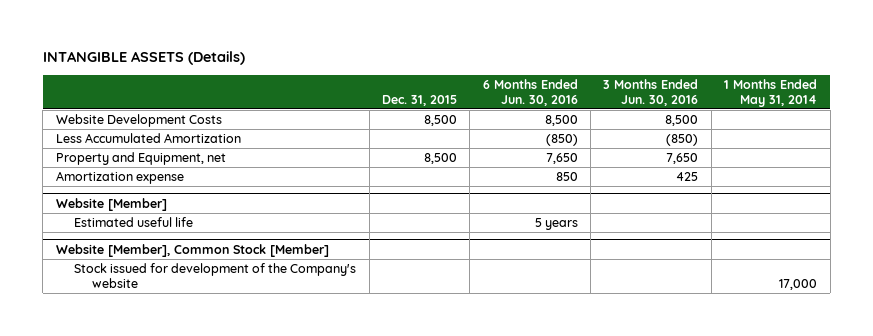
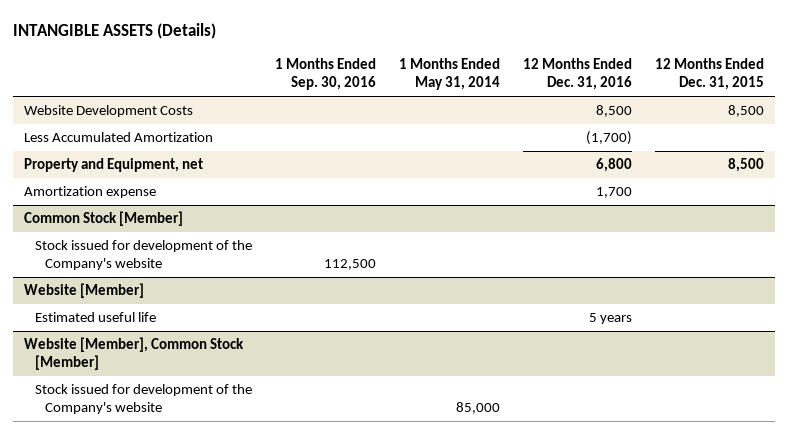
[381,94,457,106] Dec. 31, 2015 -> none
[482,78,578,106] 6 Months Ended Jun. 30, 2016 -> none
[603,78,699,106] 3 Months Ended Jun. 30, 2016 -> none
none -> [274,58,376,91] 1 Months Ended Sep. 30, 2016
none -> [522,58,632,91] 12 Months Ended Dec. 31, 2016
none -> [654,58,764,91] 12 Months Ended Dec. 31, 2015
none -> [24,211,184,227] Common Stock [Member]
none -> [34,240,252,271] Stock issued for development of the Company's website
[779,279,818,291] 17,000 -> [455,402,500,415] 85,000

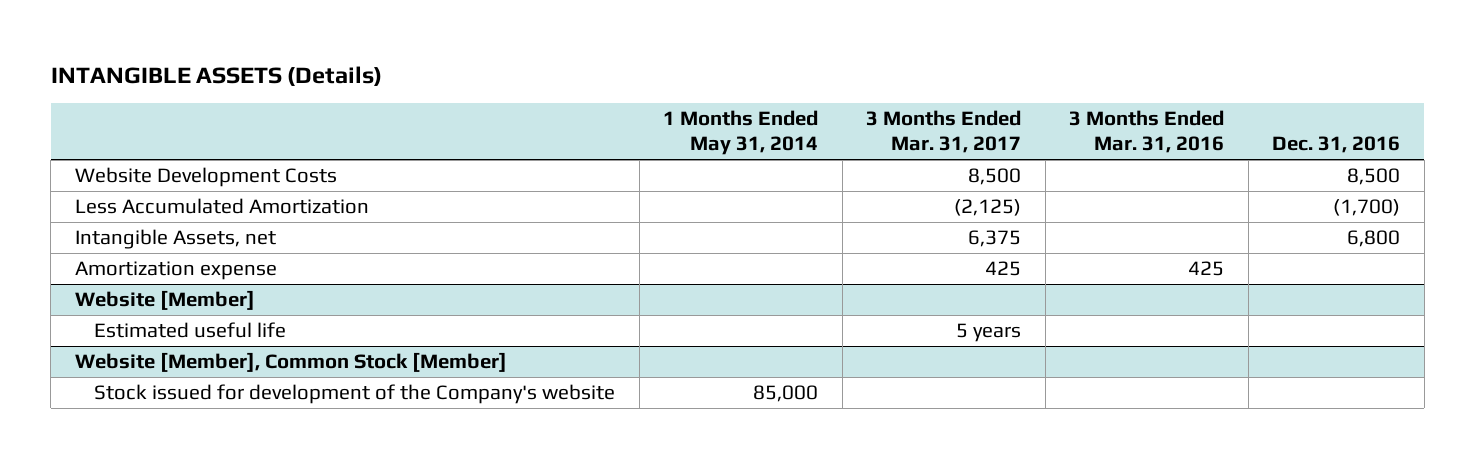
[274,58,376,91] 1 Months Ended Sep. 30, 2016 -> none
[522,58,632,91] 12 Months Ended Dec. 31, 2016 -> none
[654,58,764,91] 12 Months Ended Dec. 31, 2015 -> none
none -> [866,109,1022,154] 3 Months Ended Mar. 31, 2017
none -> [1069,109,1225,154] 3 Months Ended Mar. 31, 2016
none -> [1272,136,1401,154] Dec. 31, 2016
[24,158,204,173] Property and Equipment, net -> [74,228,276,249] Intangible Assets, net
[24,211,184,227] Common Stock [Member] -> none
[34,240,252,271] Stock issued for development of the Company's website -> none

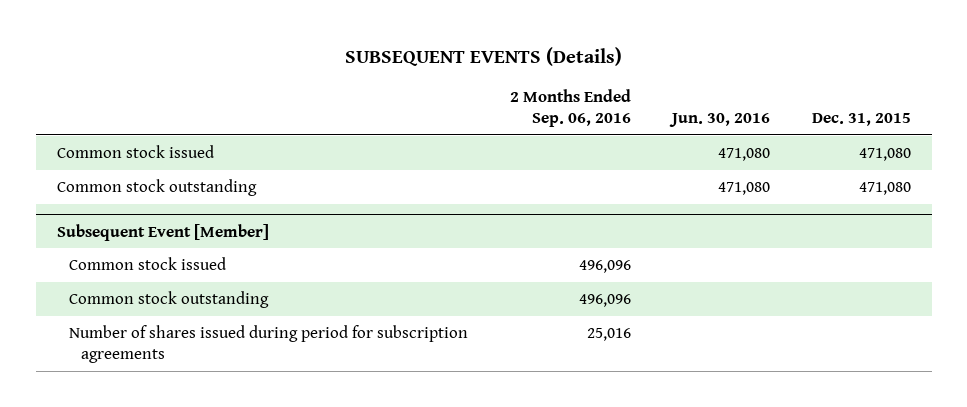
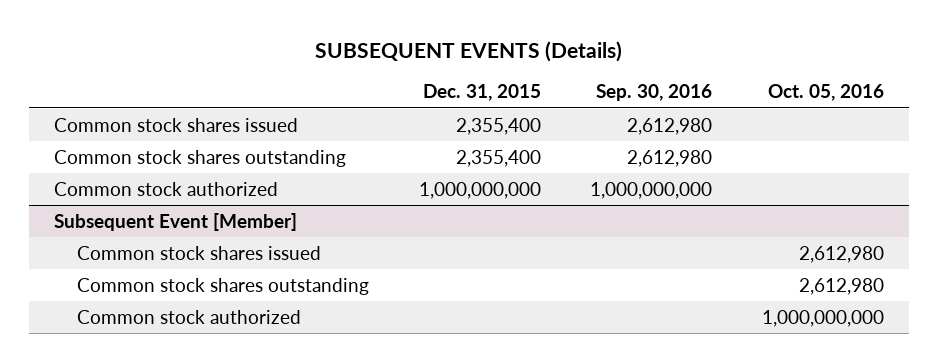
[509,88,631,128] 2 Months Ended Sep. 06, 2016 -> none
[669,113,771,128] Jun. 30, 2016 -> none
none -> [596,84,713,102] Sep. 30, 2016
none -> [768,84,885,102] Oct. 05, 2016
[56,145,214,159] Common stock issued -> [54,117,299,132] Common stock shares issued
[858,148,911,162] 471,080 -> [455,117,541,135] 2,355,400
[56,179,257,197] Common stock outstanding -> [54,149,347,167] Common stock shares outstanding
[858,182,911,196] 471,080 -> [455,149,541,167] 2,355,400
none -> [54,181,279,196] Common stock authorized
[68,325,468,364] Number of shares issued during period for subscription agreements -> none
[68,257,226,271] Common stock issued -> [77,245,322,260] Common stock shares issued
[68,291,269,309] Common stock outstanding -> [77,277,370,295] Common stock shares outstanding
none -> [77,309,302,324] Common stock authorized

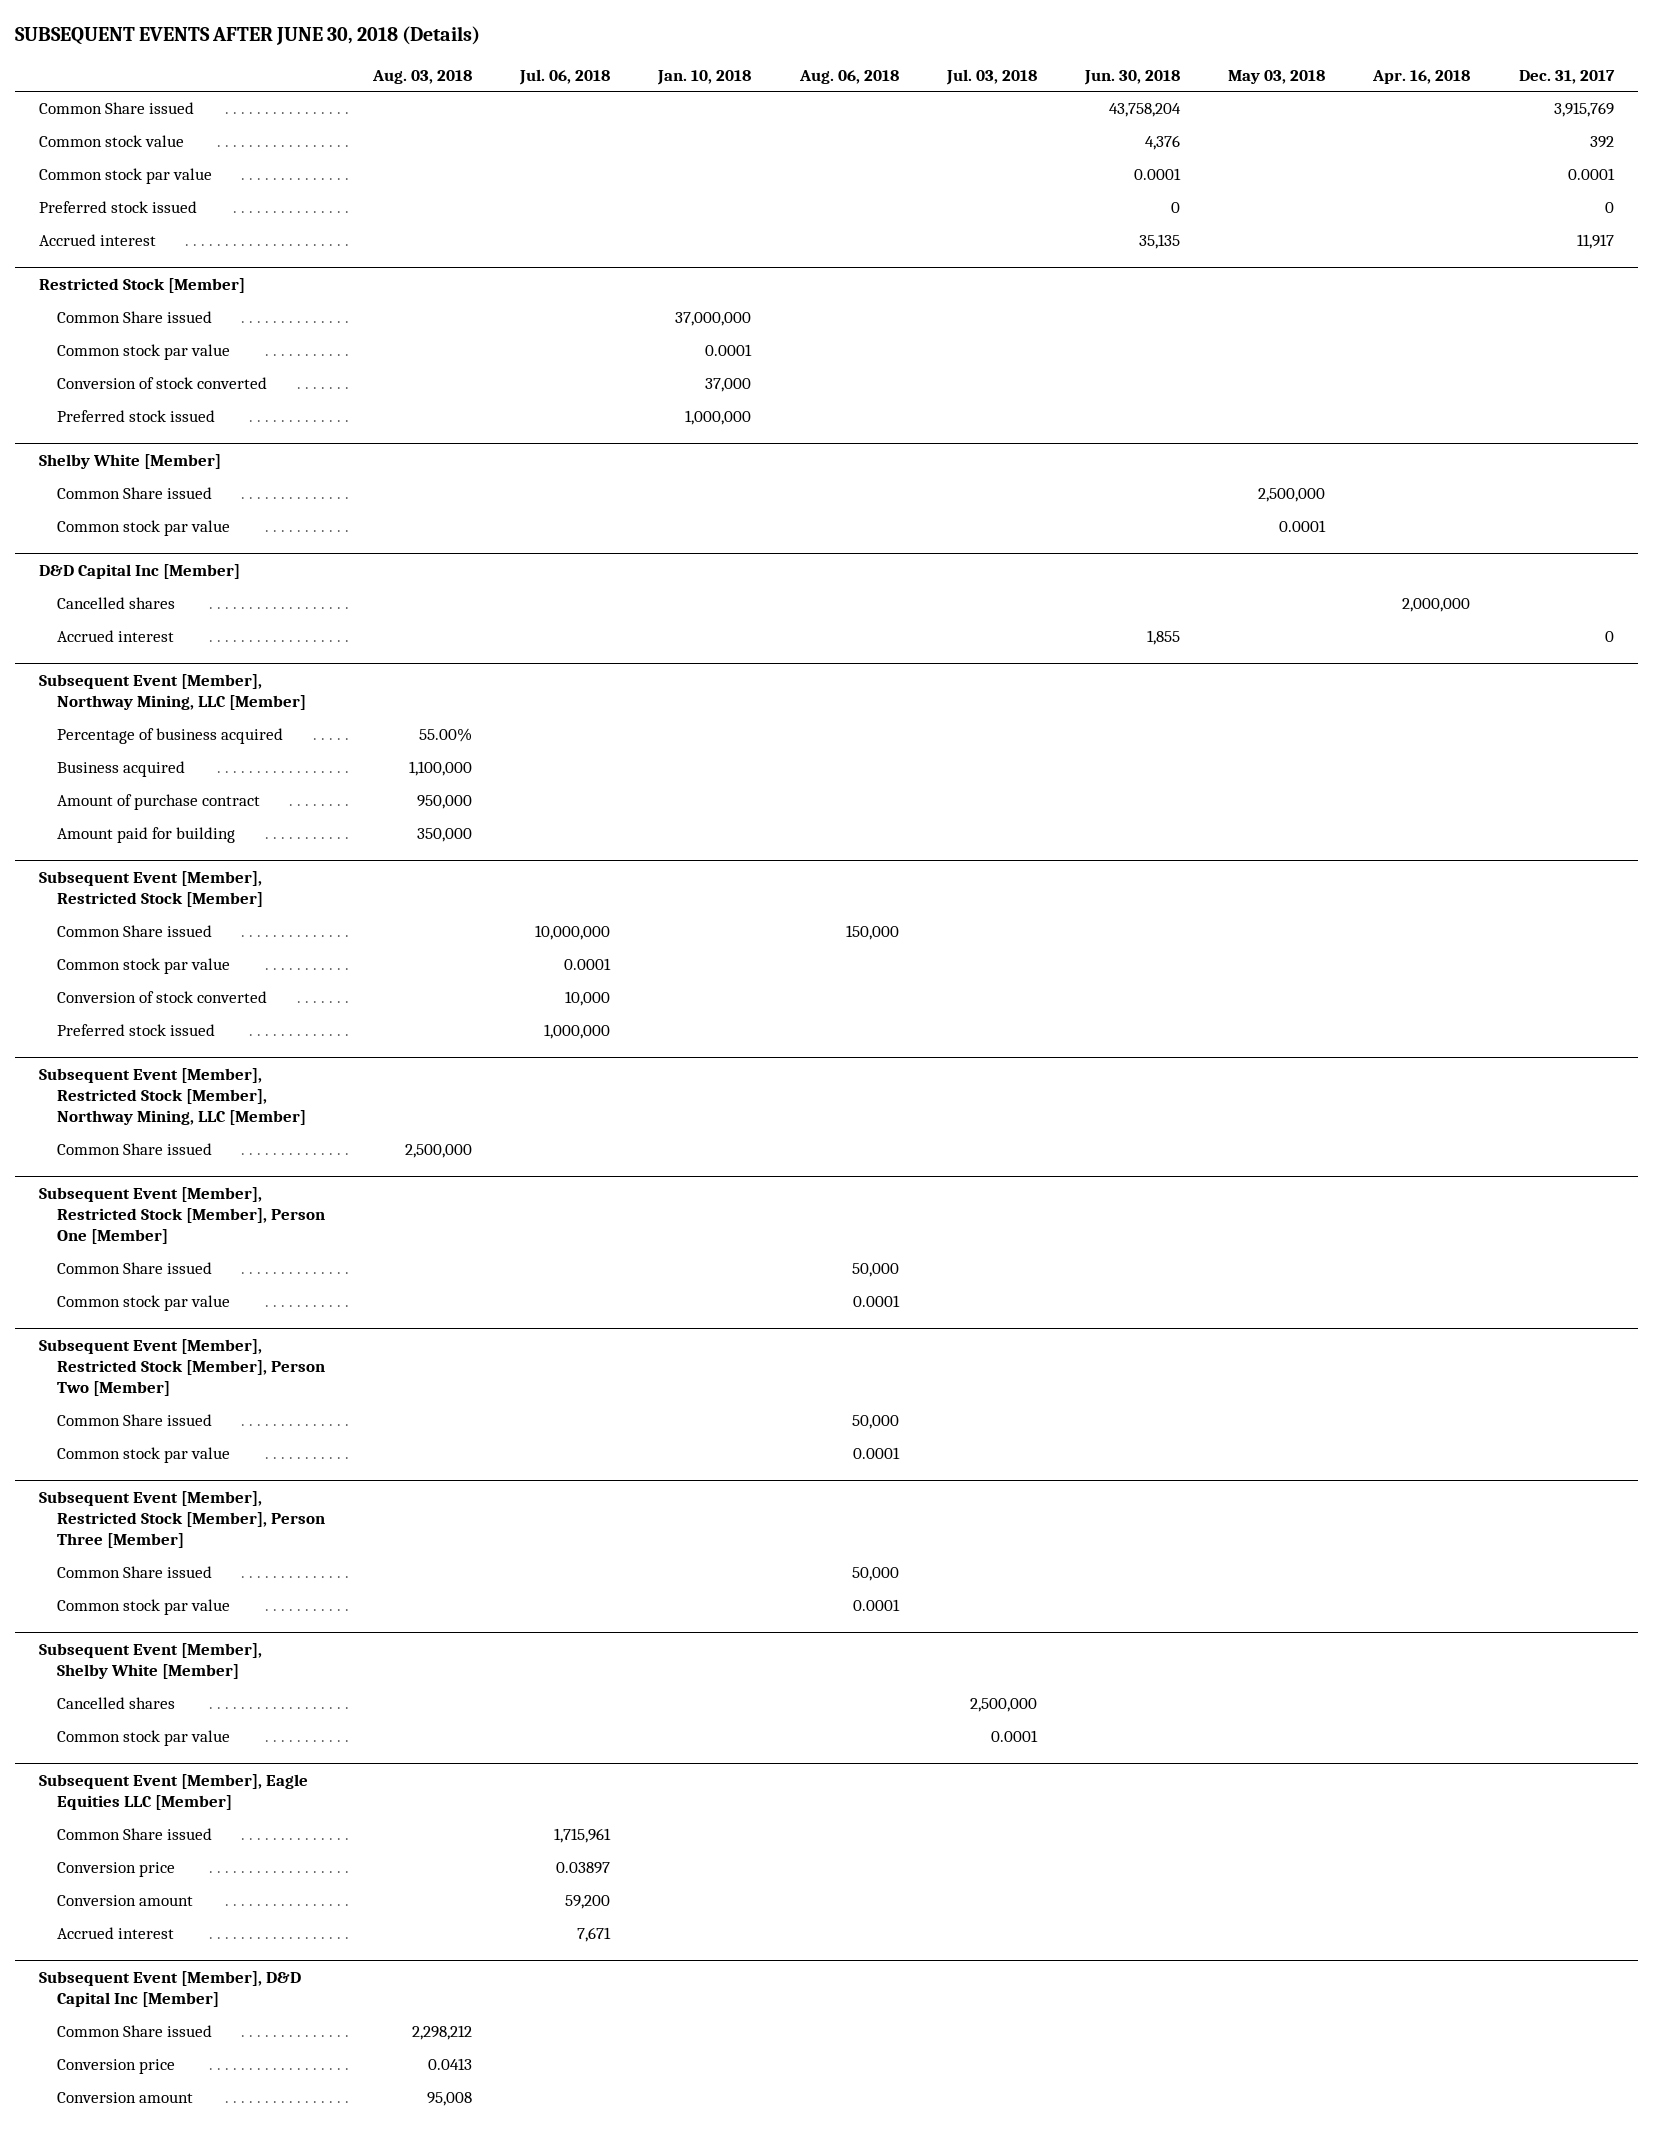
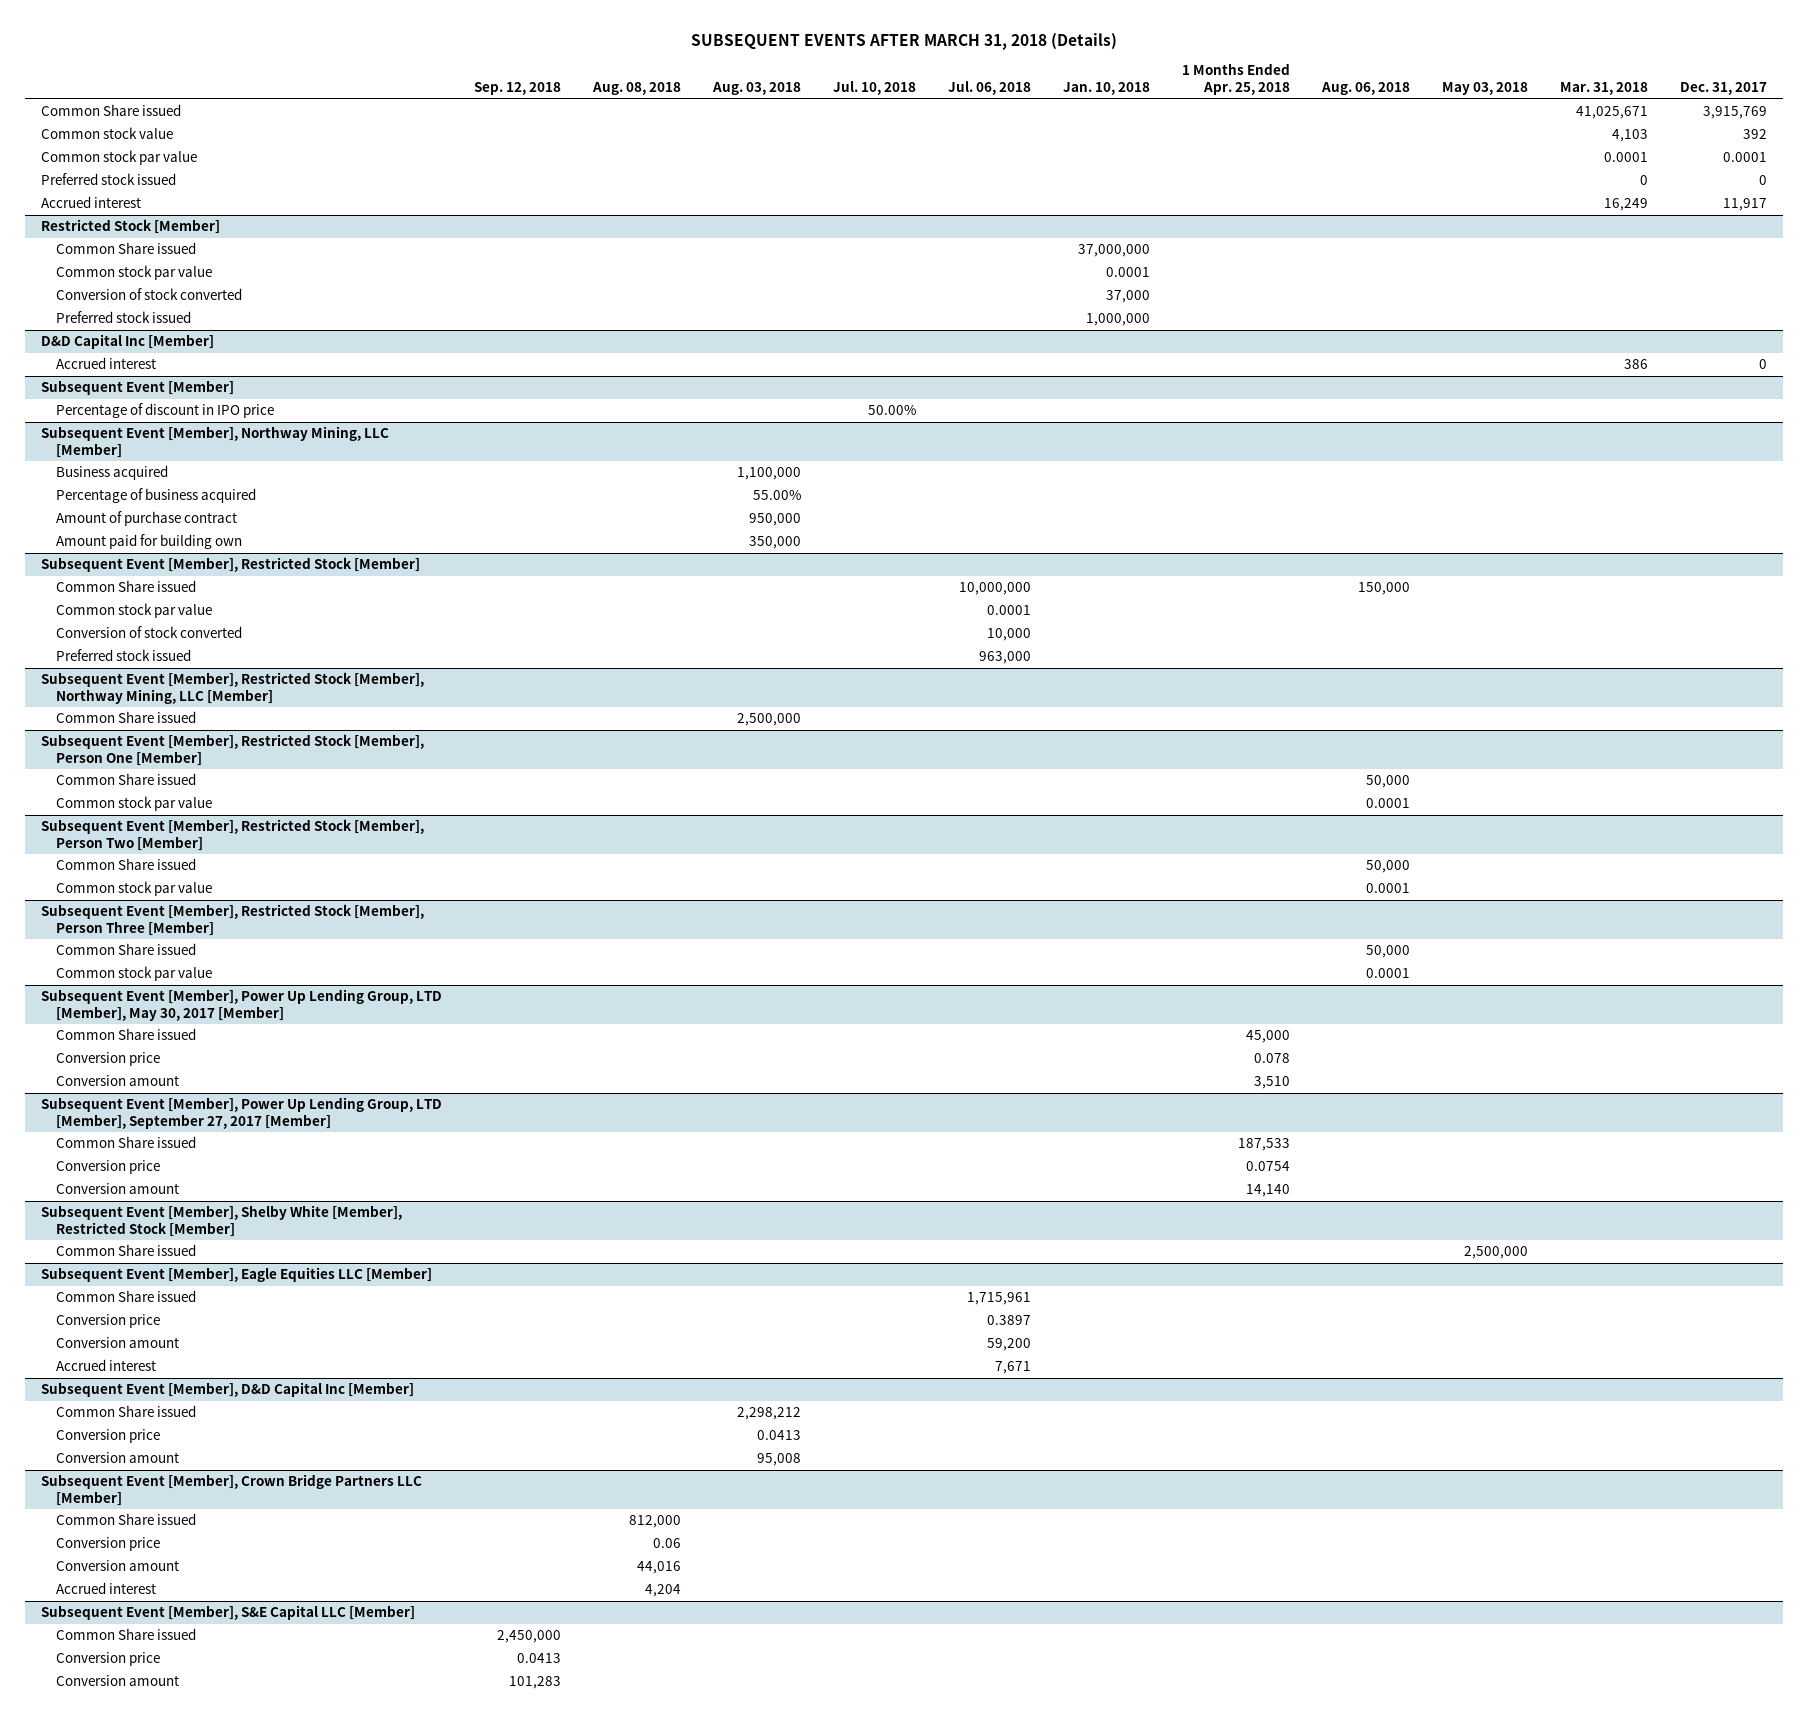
[14,26,480,46] SUBSEQUENT EVENTS AFTER JUNE 30, 2018 (Details) -> [691,32,1118,50] SUBSEQUENT EVENTS AFTER MARCH 31, 2018 (Details)
[945,68,1037,85] Jul. 03, 2018 -> none
[1083,69,1180,85] Jun. 30, 2018 -> none
[1372,69,1471,84] Apr. 16, 2018 -> none
none -> [474,82,562,96] Sep. 12, 2018
none -> [592,82,682,96] Aug. 08, 2018
none -> [833,81,917,96] Jul. 10, 2018
none -> [1182,63,1291,96] 1 Months Ended Apr. 25, 2018
none -> [1560,82,1649,96] Mar. 31, 2018
[39,454,222,470] Shelby White [Member] -> none
[56,487,212,500] Common Share issued -> none
[56,520,230,537] Common stock par value -> none
[56,597,175,610] Cancelled shares -> none
none -> [41,380,235,396] Subsequent Event [Member]
none -> [55,403,274,419] Percentage of discount in IPO price
[56,728,283,745] Percentage of business acquired -> [55,488,256,504] Percentage of business acquired
[56,827,235,844] Amount paid for building -> [55,534,242,550] Amount paid for building own
[544,1024,611,1040] 1,000,000 -> [979,651,1032,665] 963,000
[56,1697,175,1710] Cancelled shares -> none
[56,1730,230,1747] Common stock par value -> none
none -> [41,989,443,1021] Subsequent Event [Member], Power Up Lending Group, LTD [Member], May 30, 2017 [Member]
none -> [55,1028,196,1041] Common Share issued
none -> [55,1052,160,1067] Conversion price
none -> [55,1075,179,1087] Conversion amount
none -> [41,1097,443,1129] Subsequent Event [Member], Power Up Lending Group, LTD [Member], September 27, 2017 [Member]
none -> [55,1136,196,1149] Common Share issued
none -> [55,1160,160,1175] Conversion price
none -> [55,1183,179,1195] Conversion amount
[39,1643,263,1680] Subsequent Event [Member], Shelby White [Member] -> [41,1205,403,1237] Subsequent Event [Member], Shelby White [Member], Restricted Stock [Member]
none -> [55,1244,196,1257] Common Share issued
[556,1862,611,1875] 0.03897 -> [987,1315,1032,1326] 0.3897
none -> [41,1474,423,1506] Subsequent Event [Member], Crown Bridge Partners LLC [Member]
none -> [55,1513,196,1526] Common Share issued
none -> [55,1537,160,1552] Conversion price
none -> [55,1560,179,1572] Conversion amount
none -> [55,1582,156,1595] Accrued interest
none -> [41,1605,416,1621] Subsequent Event [Member], S&E Capital LLC [Member]
none -> [55,1628,196,1641] Common Share issued
none -> [55,1652,160,1667] Conversion price
none -> [55,1675,179,1687] Conversion amount

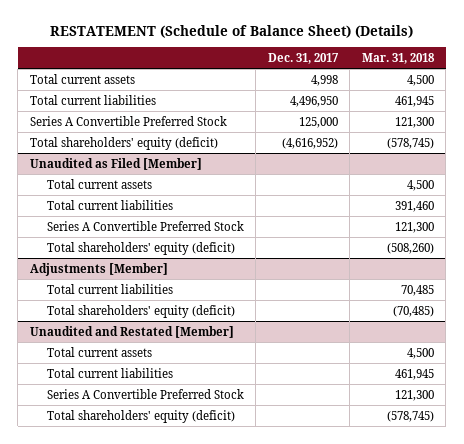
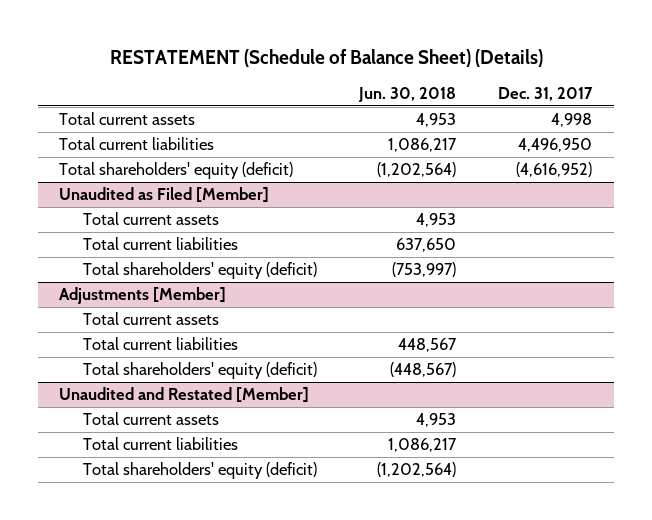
[361,53,435,65] Mar. 31, 2018 -> none
none -> [358,86,457,102] Jun. 30, 2018
[29,115,227,126] Series A Convertible Preferred Stock -> none
[46,220,244,231] Series A Convertible Preferred Stock -> none
none -> [82,312,219,326] Total current assets
[46,388,244,399] Series A Convertible Preferred Stock -> none

